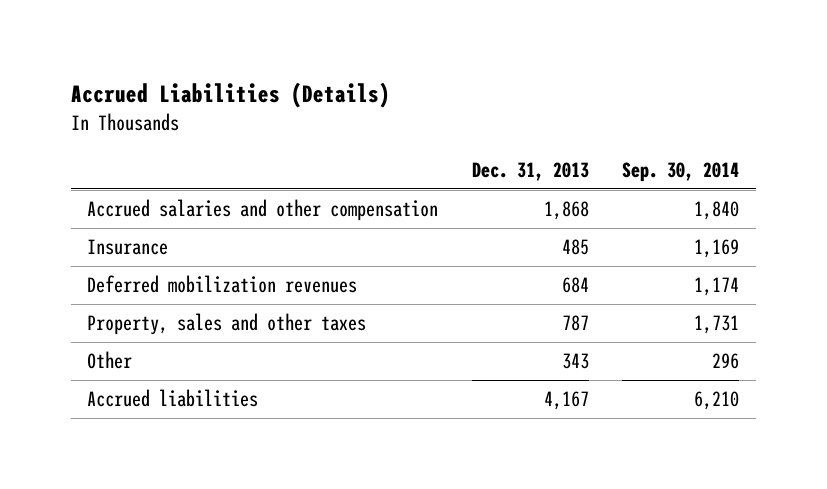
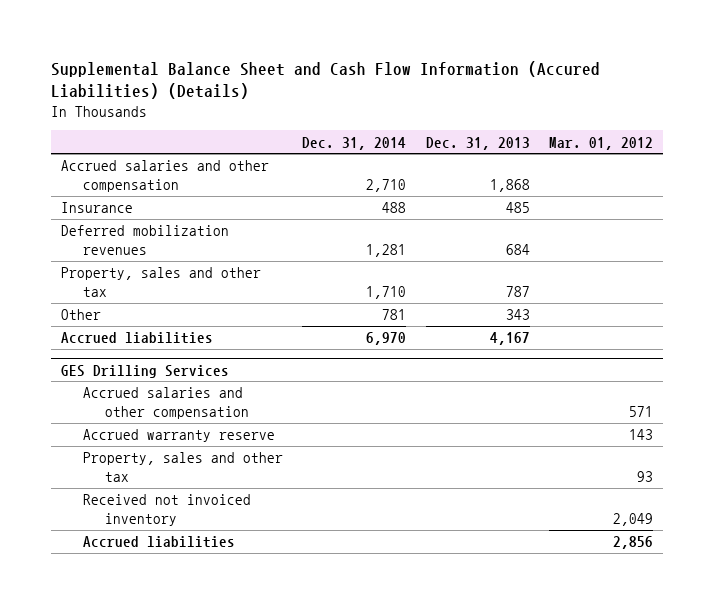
[70,82,390,109] Accrued Liabilities (Details) -> [50,60,600,100] Supplemental Balance Sheet and Cash Flow Information (Accured Liabilities) (Details)
[622,161,740,182] Sep. 30, 2014 -> none
none -> [302,136,407,150] Dec. 31, 2014
none -> [549,136,654,150] Mar. 01, 2012
[87,313,367,336] Property, sales and other taxes -> [60,267,261,297] Property, sales and other tax
none -> [60,364,229,378] GES Drilling Services
none -> [82,387,249,419] Accrued salaries and other compensation
none -> [82,429,275,443] Accrued warranty reserve
none -> [82,452,283,482] Property, sales and other tax
none -> [82,494,251,526] Received not invoiced inventory
none -> [82,536,235,549] Accrued liabilities

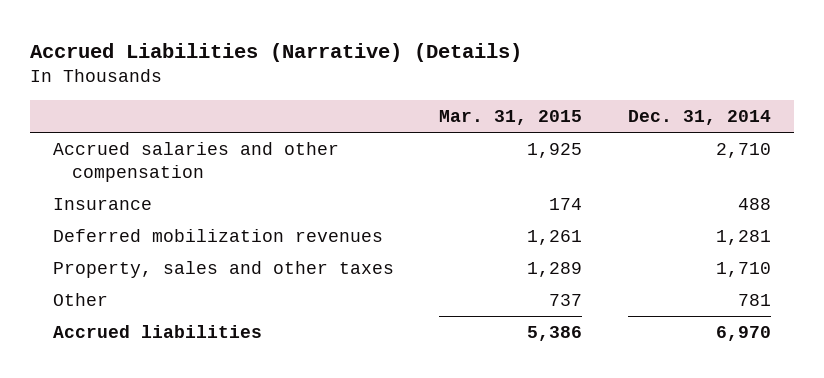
[50,60,600,100] Supplemental Balance Sheet and Cash Flow Information (Accured Liabilities) (Details) -> [29,42,522,62] Accrued Liabilities (Narrative) (Details)
[425,136,530,150] Dec. 31, 2013 -> none
[549,136,654,150] Mar. 01, 2012 -> none
none -> [439,109,583,125] Mar. 31, 2015
[60,267,261,297] Property, sales and other tax -> [52,261,394,279] Property, sales and other taxes
[60,364,229,378] GES Drilling Services -> none
[82,387,249,419] Accrued salaries and other compensation -> none
[82,429,275,443] Accrued warranty reserve -> none
[82,452,283,482] Property, sales and other tax -> none
[82,494,251,526] Received not invoiced inventory -> none
[82,536,235,549] Accrued liabilities -> none

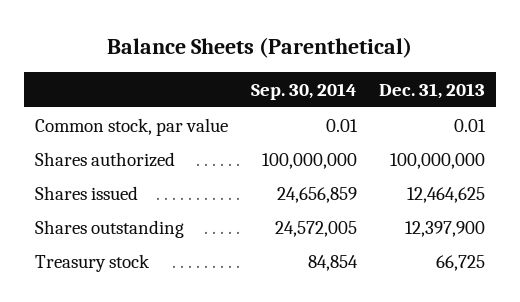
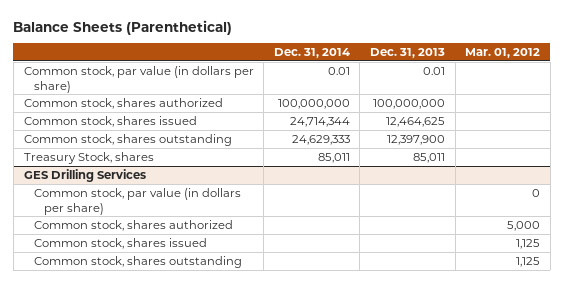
[250,82,357,100] Sep. 30, 2014 -> none
none -> [273,48,350,59] Dec. 31, 2014
none -> [465,48,541,59] Mar. 01, 2012
[35,117,229,136] Common stock, par value -> [23,65,254,93] Common stock, par value (in dollars per share)
[35,151,176,167] Shares authorized -> [23,97,223,109] Common stock, shares authorized
[35,185,139,200] Shares issued -> [23,115,197,127] Common stock, shares issued
[35,219,185,238] Shares outstanding -> [23,133,232,146] Common stock, shares outstanding
[35,253,151,272] Treasury stock -> [23,151,154,164] Treasury Stock, shares
[435,254,485,271] 66,725 -> [413,152,446,163] 85,011
none -> [23,168,146,182] GES Drilling Services
none -> [33,187,241,215] Common stock, par value (in dollars per share)
none -> [33,219,233,231] Common stock, shares authorized
none -> [33,237,207,249] Common stock, shares issued
none -> [33,255,242,268] Common stock, shares outstanding

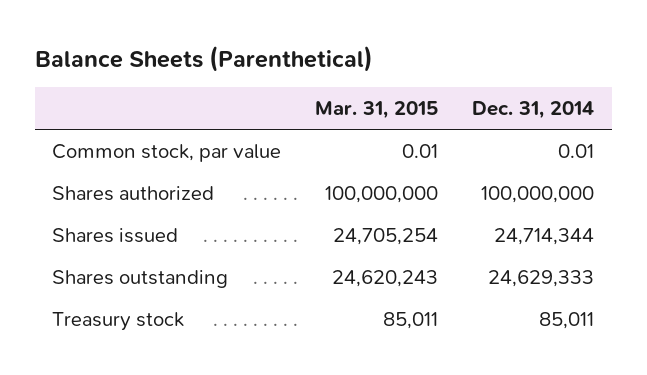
[370,48,446,59] Dec. 31, 2013 -> none
[465,48,541,59] Mar. 01, 2012 -> none
none -> [315,101,439,120] Mar. 31, 2015
[23,168,146,182] GES Drilling Services -> none
[33,187,241,215] Common stock, par value (in dollars per share) -> none
[33,219,233,231] Common stock, shares authorized -> none
[33,237,207,249] Common stock, shares issued -> none
[33,255,242,268] Common stock, shares outstanding -> none
[23,65,254,93] Common stock, par value (in dollars per share) -> [52,143,282,162] Common stock, par value
[23,97,223,109] Common stock, shares authorized -> [52,185,215,201] Shares authorized
[23,115,197,127] Common stock, shares issued -> [52,227,179,243] Shares issued
[23,133,232,146] Common stock, shares outstanding -> [52,269,229,288] Shares outstanding
[23,151,154,164] Treasury Stock, shares -> [52,311,185,331] Treasury stock

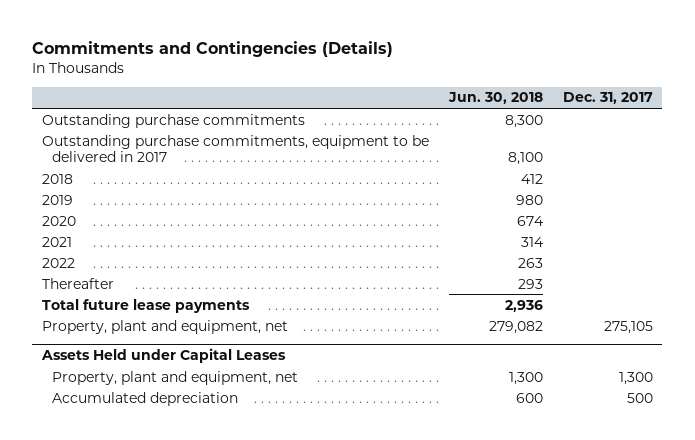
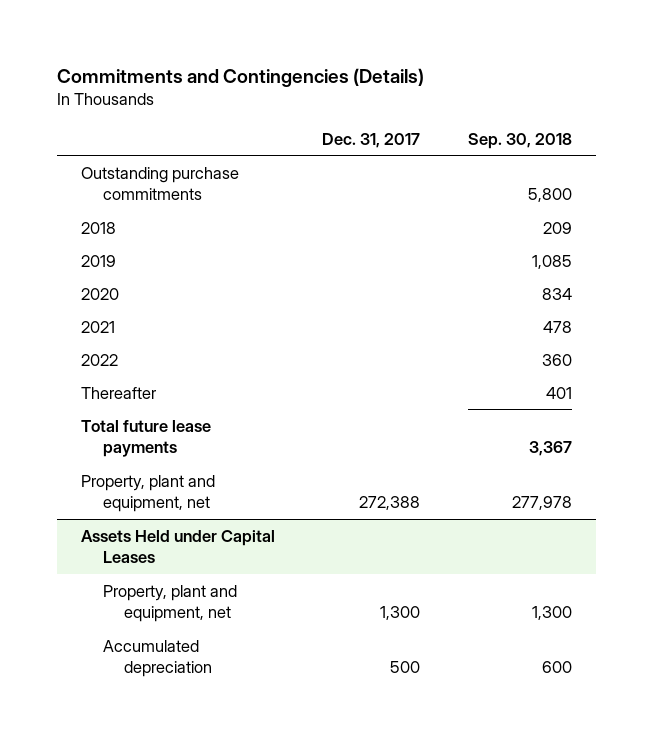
[447,92,543,105] Jun. 30, 2018 -> none
none -> [467,132,572,149] Sep. 30, 2018
[42,134,430,162] Outstanding purchase commitments, equipment to be delivered in 2017 -> none
[603,320,653,334] 275,105 -> [359,496,421,511] 272,388

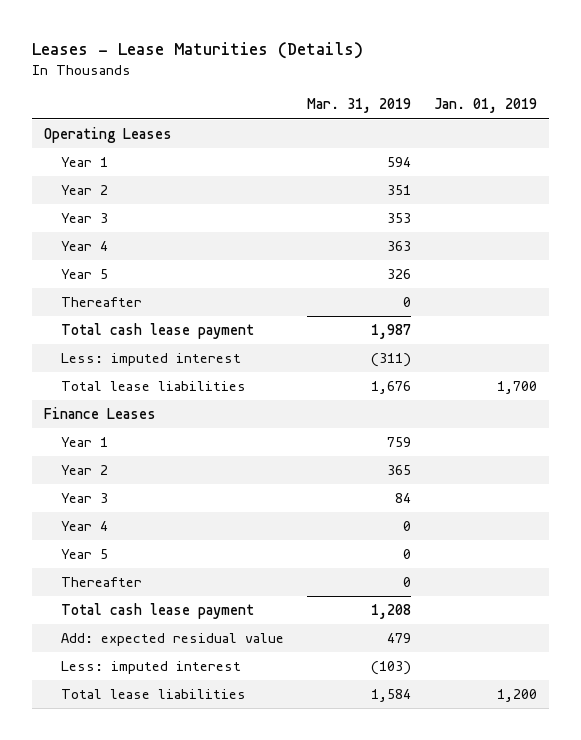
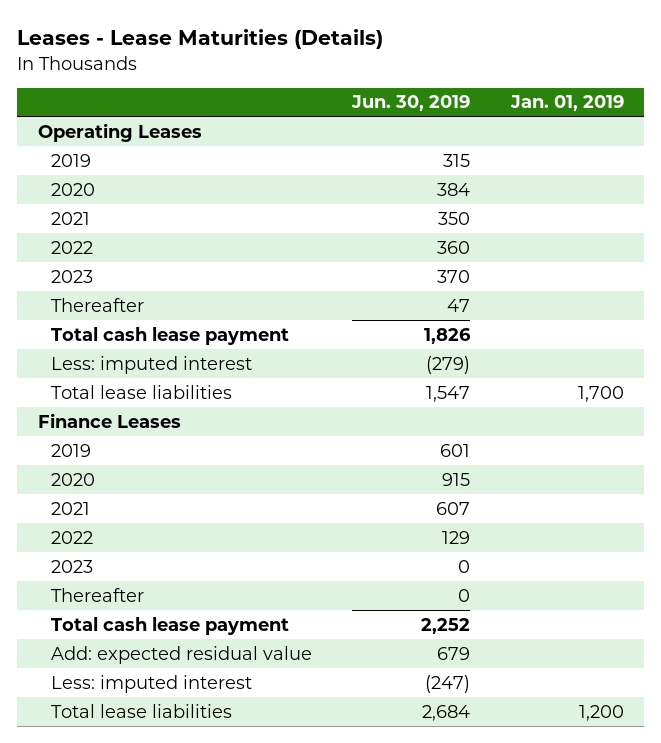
[307,98,412,114] Mar. 31, 2019 -> none
none -> [351,95,471,112] Jun. 30, 2019
[60,157,108,168] Year 1 -> [50,153,91,167] 2019
[60,185,108,196] Year 2 -> [50,182,95,196] 2020
[60,213,108,224] Year 3 -> [50,211,90,225] 2021
[60,241,108,252] Year 4 -> [50,240,93,254] 2022
[60,269,108,280] Year 5 -> [50,269,93,283] 2023
[60,437,108,448] Year 1 -> [50,443,91,457] 2019
[60,465,108,476] Year 2 -> [50,472,95,486] 2020
[60,493,108,504] Year 3 -> [50,501,90,515] 2021
[60,521,108,532] Year 4 -> [50,530,93,544] 2022
[60,549,108,560] Year 5 -> [50,559,93,573] 2023

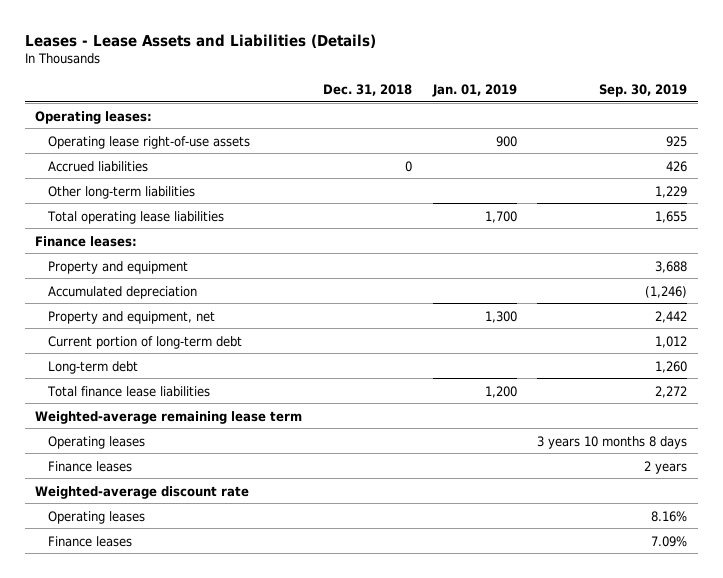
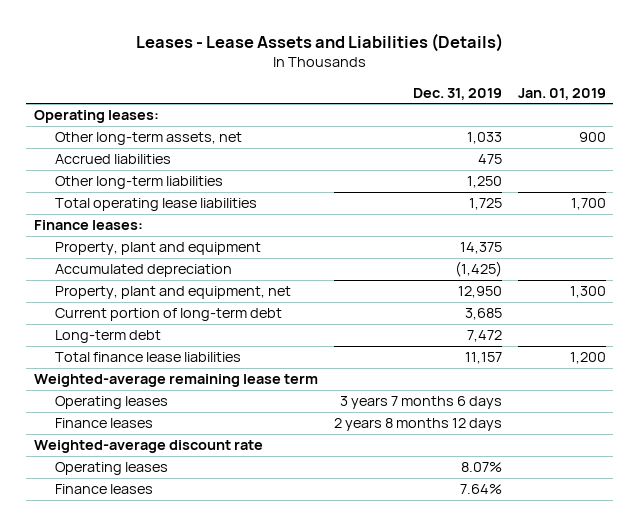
[323,83,413,96] Dec. 31, 2018 -> none
[599,83,688,97] Sep. 30, 2019 -> none
none -> [412,87,502,100] Dec. 31, 2019
[47,135,250,149] Operating lease right-of-use assets -> [55,132,243,146] Other long-term assets, net
[47,260,188,274] Property and equipment -> [55,242,262,256] Property, plant and equipment
[47,310,215,324] Property and equipment, net -> [55,286,292,300] Property, plant and equipment, net

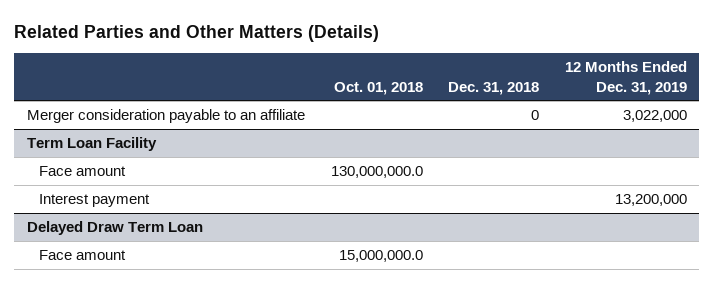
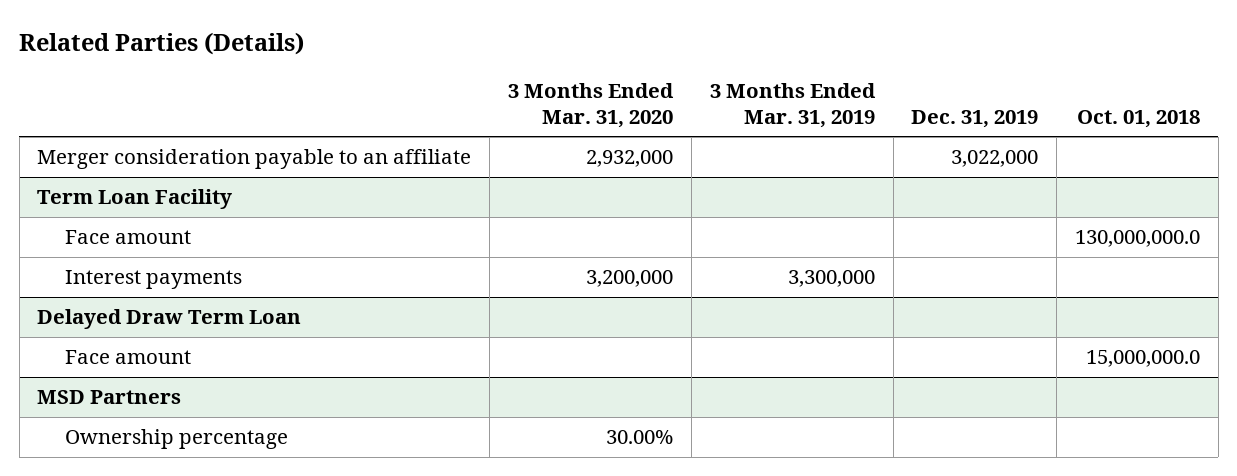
[14,24,380,42] Related Parties and Other Matters (Details) -> [19,31,305,55] Related Parties (Details)
[448,81,540,95] Dec. 31, 2018 -> none
[564,61,687,95] 12 Months Ended Dec. 31, 2019 -> none
none -> [508,83,675,128] 3 Months Ended Mar. 31, 2020
none -> [709,83,876,128] 3 Months Ended Mar. 31, 2019
none -> [911,109,1039,128] Dec. 31, 2019
[38,194,150,208] Interest payment -> [65,270,243,290] Interest payments
none -> [37,390,182,405] MSD Partners
none -> [65,429,289,450] Ownership percentage

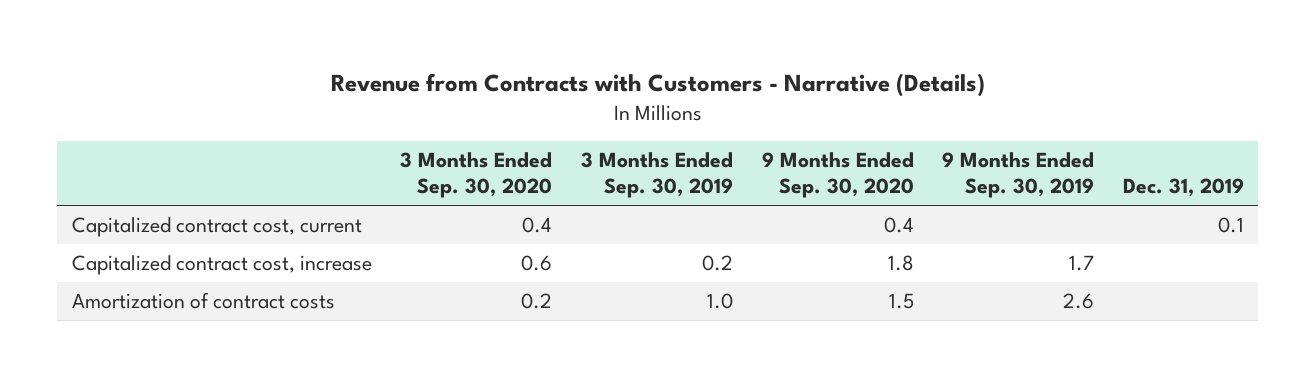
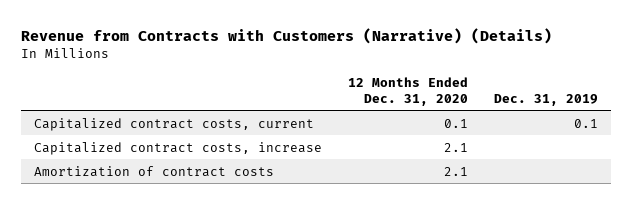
[330,72,985,97] Revenue from Contracts with Customers - Narrative (Details) -> [20,27,552,44] Revenue from Contracts with Customers (Narrative) (Details)
[400,152,553,199] 3 Months Ended Sep. 30, 2020 -> none
[581,152,734,199] 3 Months Ended Sep. 30, 2019 -> none
[761,152,914,199] 9 Months Ended Sep. 30, 2020 -> none
[942,152,1095,199] 9 Months Ended Sep. 30, 2019 -> none
none -> [348,77,469,106] 12 Months Ended Dec. 31, 2020
[71,216,362,237] Capitalized contract cost, current -> [33,117,314,131] Capitalized contract costs, current
[71,254,372,275] Capitalized contract cost, increase -> [33,141,322,155] Capitalized contract costs, increase

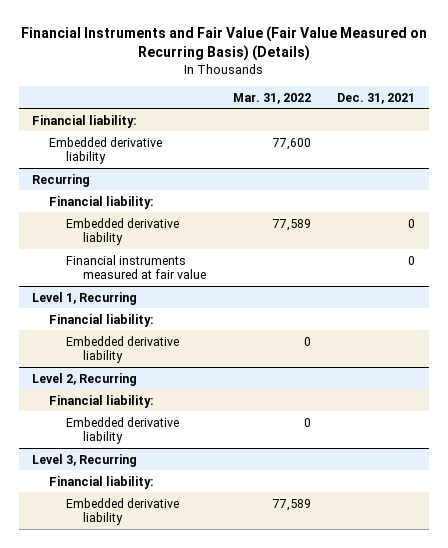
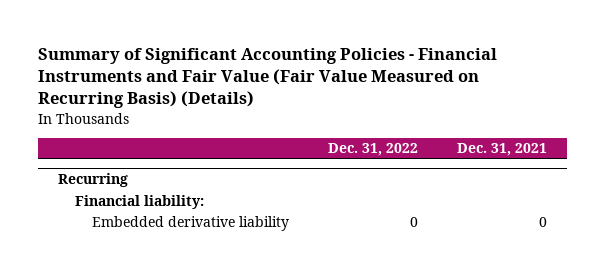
[20,26,427,62] Financial Instruments and Fair Value (Fair Value Measured on Recurring Basis) (Details) -> [38,48,498,109] Summary of Significant Accounting Policies - Financial Instruments and Fair Value (Fair Value Measured on Recurring Basis) (Details)
[232,92,311,104] Mar. 31, 2022 -> none
none -> [328,143,419,157] Dec. 31, 2022
[32,114,138,128] Financial liability: -> none
[49,136,163,164] Embedded derivative liability -> none
[66,254,207,279] Financial instruments measured at fair value -> none
[32,291,138,305] Level 1, Recurring -> none
[49,313,155,327] Financial liability: -> none
[66,335,180,363] Embedded derivative liability -> none
[32,372,138,386] Level 2, Recurring -> none
[49,394,155,408] Financial liability: -> none
[66,416,180,444] Embedded derivative liability -> none
[32,453,138,467] Level 3, Recurring -> none
[49,475,155,489] Financial liability: -> none
[66,497,180,525] Embedded derivative liability -> none

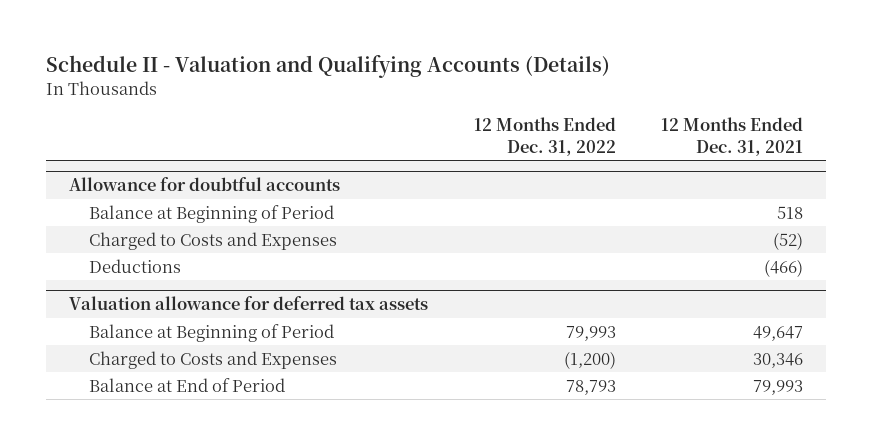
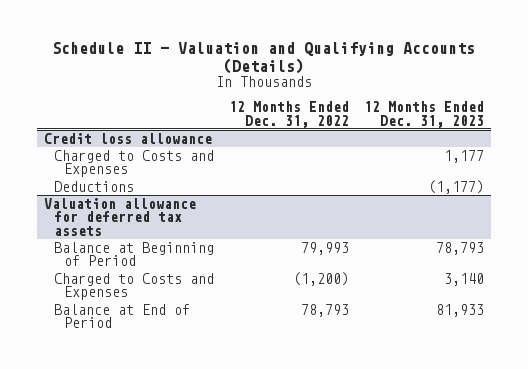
[661,117,804,156] 12 Months Ended Dec. 31, 2021 -> none
none -> [363,101,484,128] 12 Months Ended Dec. 31, 2023
[88,204,334,223] Balance at Beginning of Period -> none
[69,177,341,192] Allowance for doubtful accounts -> [44,132,213,144] Credit loss allowance

